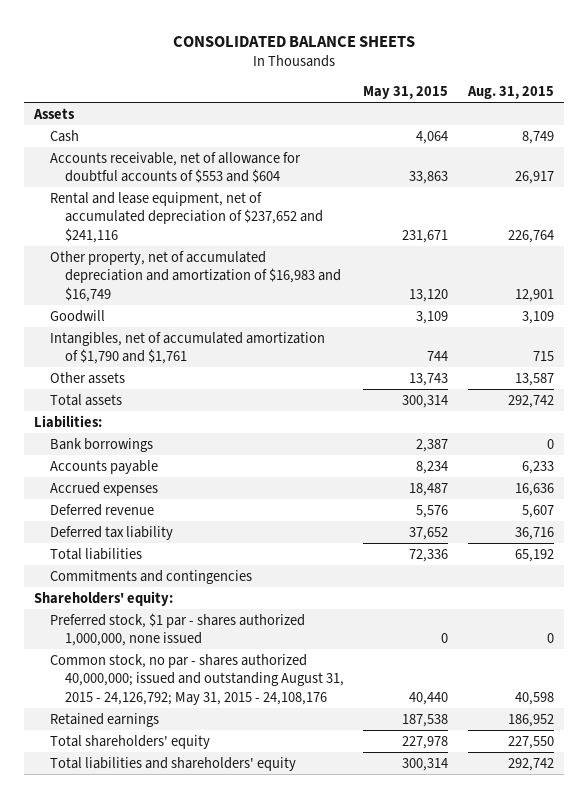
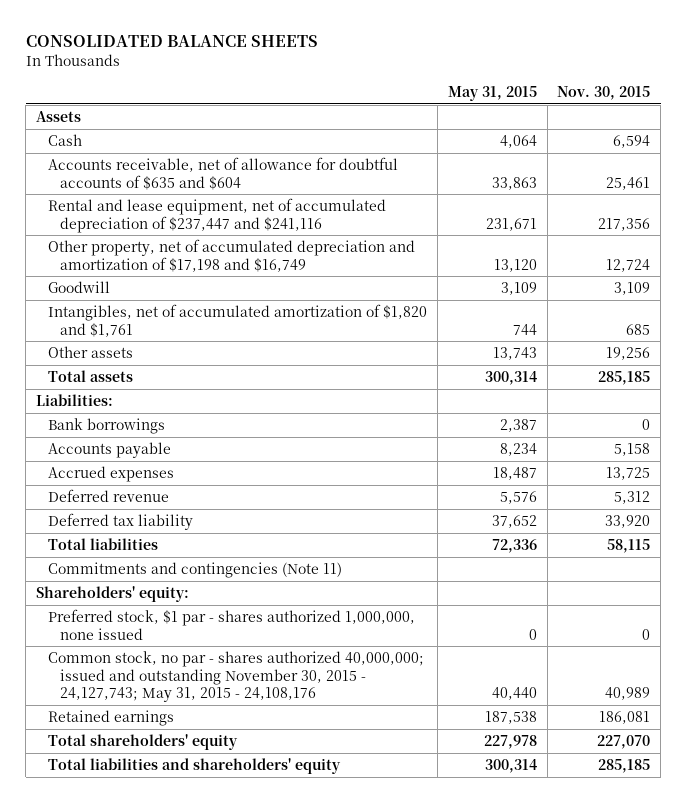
[466,85,554,99] Aug. 31, 2015 -> none
none -> [557,85,651,100] Nov. 30, 2015
[49,151,301,184] Accounts receivable, net of allowance for doubtful accounts of $553 and $604 -> [48,156,399,190] Accounts receivable, net of allowance for doubtful accounts of $635 and $604
[49,191,323,243] Rental and lease equipment, net of accumulated depreciation of $237,652 and $241,116 -> [48,197,387,233] Rental and lease equipment, net of accumulated depreciation of $237,447 and $241,116
[49,250,341,302] Other property, net of accumulated depreciation and amortization of $16,983 and $16,749 -> [48,238,416,272] Other property, net of accumulated depreciation and amortization of $17,198 and $16,749
[49,331,325,365] Intangibles, net of accumulated amortization of $1,790 and $1,761 -> [48,303,428,337] Intangibles, net of accumulated amortization of $1,820 and $1,761
[49,569,252,584] Commitments and contingencies -> [48,561,343,578] Commitments and contingencies (Note 11)
[49,653,344,705] Common stock, no par - shares authorized 40,000,000; issued and outstanding August 31, 2015 - 24,126,792; May 31, 2015 - 24,108,176 -> [48,650,425,703] Common stock, no par - shares authorized 40,000,000; issued and outstanding November 30, 2015 - 24,127,743; May 31, 2015 - 24,108,176

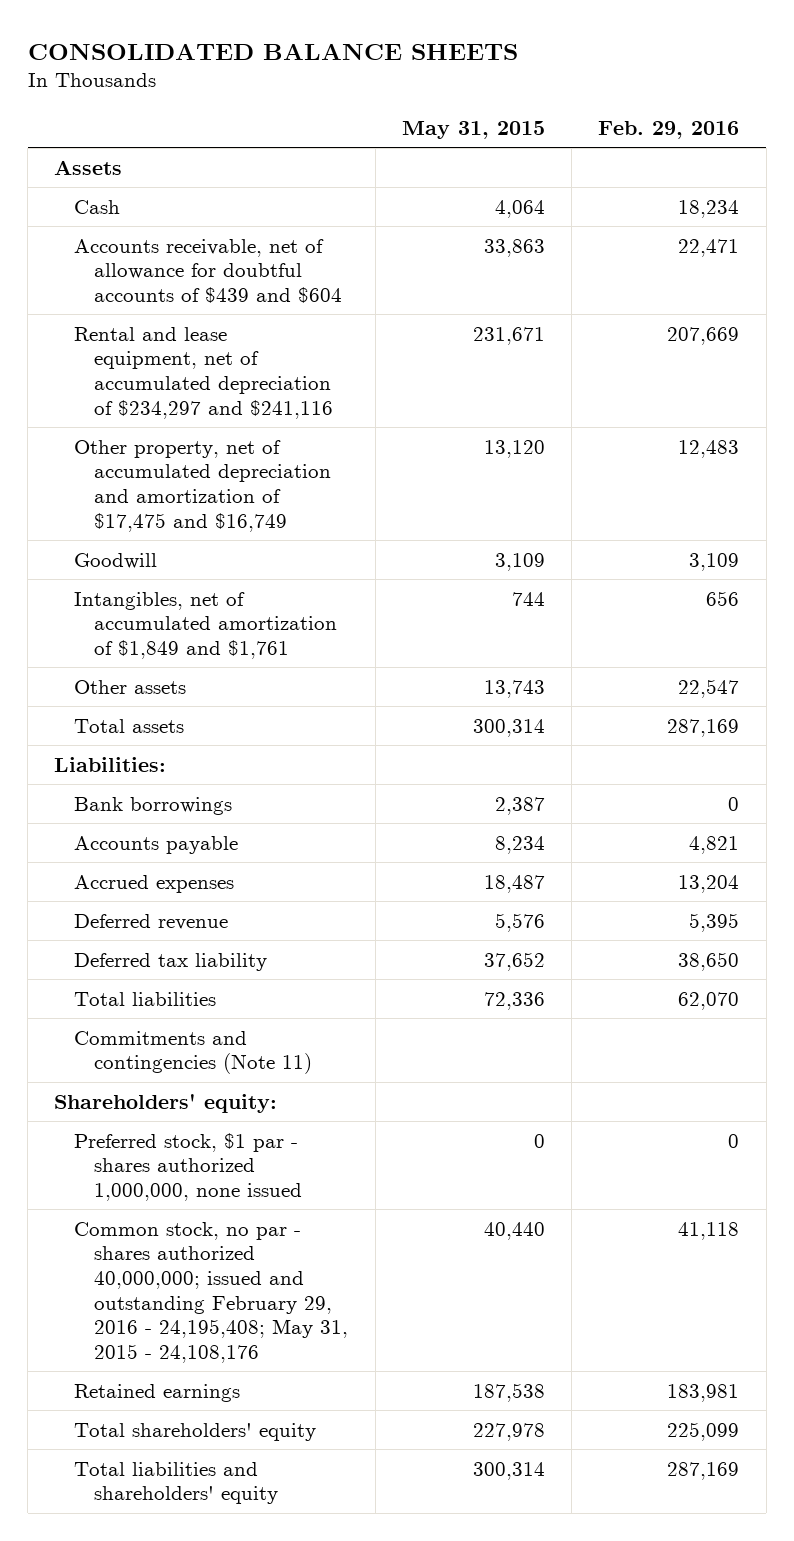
[557,85,651,100] Nov. 30, 2015 -> none
none -> [598,120,740,139] Feb. 29, 2016
[48,156,399,190] Accounts receivable, net of allowance for doubtful accounts of $635 and $604 -> [74,238,343,303] Accounts receivable, net of allowance for doubtful accounts of $439 and $604
[48,197,387,233] Rental and lease equipment, net of accumulated depreciation of $237,447 and $241,116 -> [74,326,334,419] Rental and lease equipment, net of accumulated depreciation of $234,297 and $241,116
[48,238,416,272] Other property, net of accumulated depreciation and amortization of $17,198 and $16,749 -> [74,439,332,532] Other property, net of accumulated depreciation and amortization of $17,475 and $16,749
[48,303,428,337] Intangibles, net of accumulated amortization of $1,820 and $1,761 -> [74,591,338,659] Intangibles, net of accumulated amortization of $1,849 and $1,761
[48,650,425,703] Common stock, no par - shares authorized 40,000,000; issued and outstanding November 30, 2015 - 24,127,743; May 31, 2015 - 24,108,176 -> [74,1221,349,1363] Common stock, no par - shares authorized 40,000,000; issued and outstanding February 29, 2016 - 24,195,408; May 31, 2015 - 24,108,176

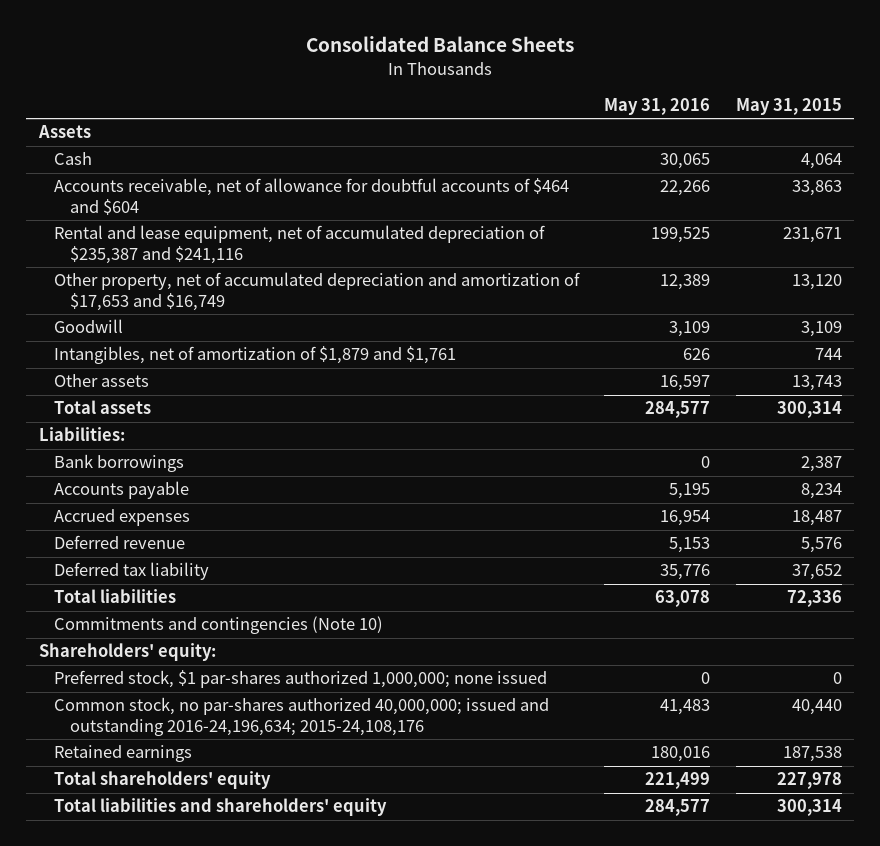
[27,42,518,60] CONSOLIDATED BALANCE SHEETS -> [306,36,575,53] Consolidated Balance Sheets
[598,120,740,139] Feb. 29, 2016 -> none
none -> [604,97,711,115] May 31, 2016
[74,238,343,303] Accounts receivable, net of allowance for doubtful accounts of $439 and $604 -> [54,178,570,215] Accounts receivable, net of allowance for doubtful accounts of $464 and $604
[74,326,334,419] Rental and lease equipment, net of accumulated depreciation of $234,297 and $241,116 -> [54,225,546,264] Rental and lease equipment, net of accumulated depreciation of $235,387 and $241,116
[74,439,332,532] Other property, net of accumulated depreciation and amortization of $17,475 and $16,749 -> [54,272,581,311] Other property, net of accumulated depreciation and amortization of $17,653 and $16,749
[74,591,338,659] Intangibles, net of accumulated amortization of $1,849 and $1,761 -> [54,346,457,365] Intangibles, net of amortization of $1,879 and $1,761
[74,1030,313,1075] Commitments and contingencies (Note 11) -> [54,616,384,635] Commitments and contingencies (Note 10)
[74,1132,303,1201] Preferred stock, $1 par - shares authorized 1,000,000, none issued -> [54,670,548,689] Preferred stock, $1 par-shares authorized 1,000,000; none issued
[74,1221,349,1363] Common stock, no par - shares authorized 40,000,000; issued and outstanding February 29, 2016 - 24,195,408; May 31, 2015 - 24,108,176 -> [54,697,550,736] Common stock, no par-shares authorized 40,000,000; issued and outstanding 2016-24,196,634; 2015-24,108,176

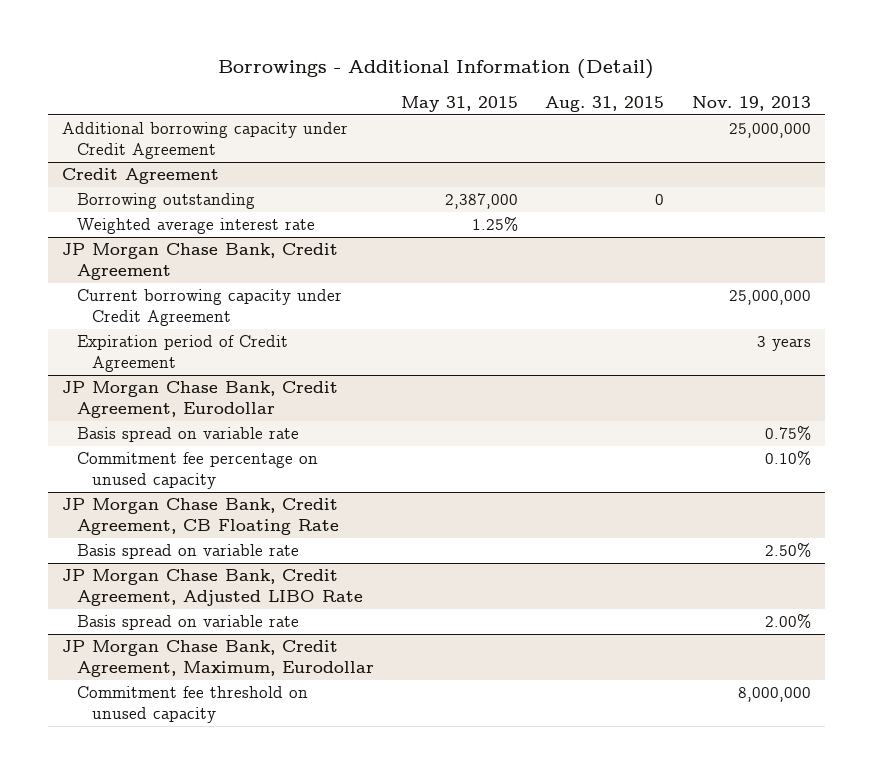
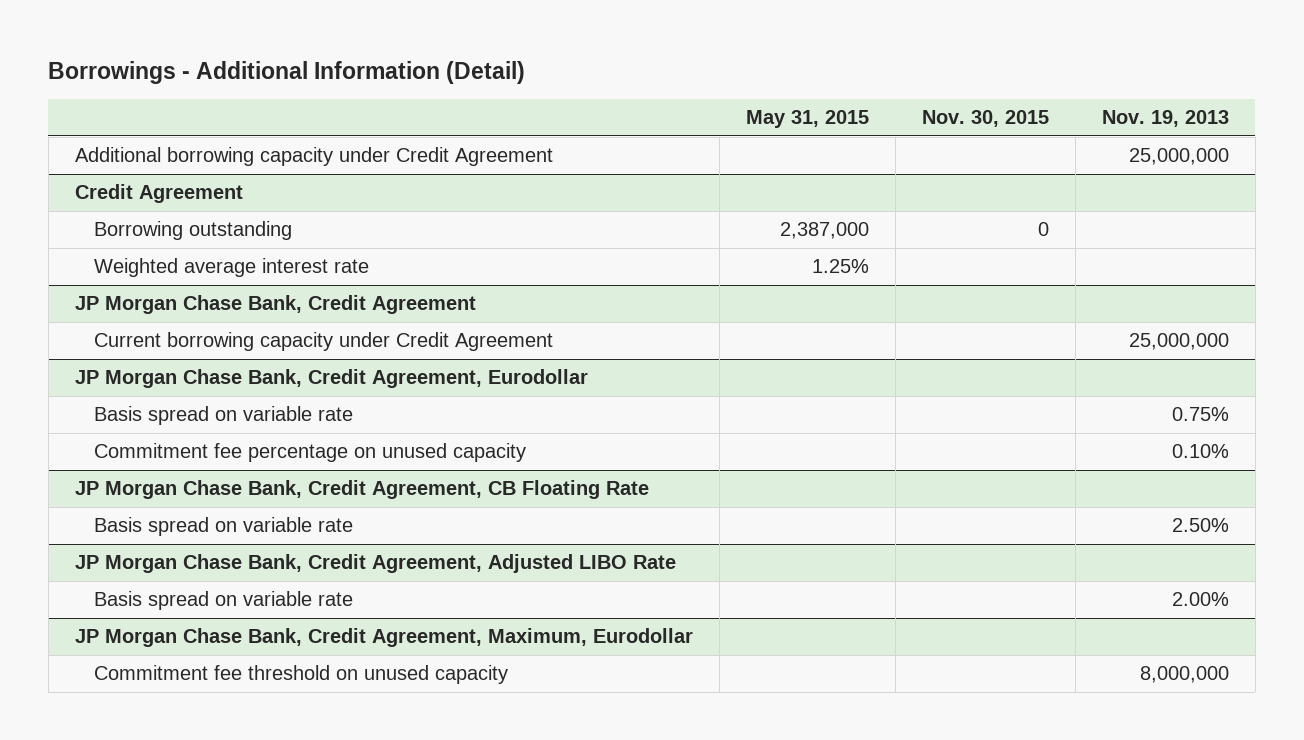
[545,95,665,112] Aug. 31, 2015 -> none
none -> [921,110,1049,128] Nov. 30, 2015
[76,335,288,372] Expiration period of Credit Agreement -> none

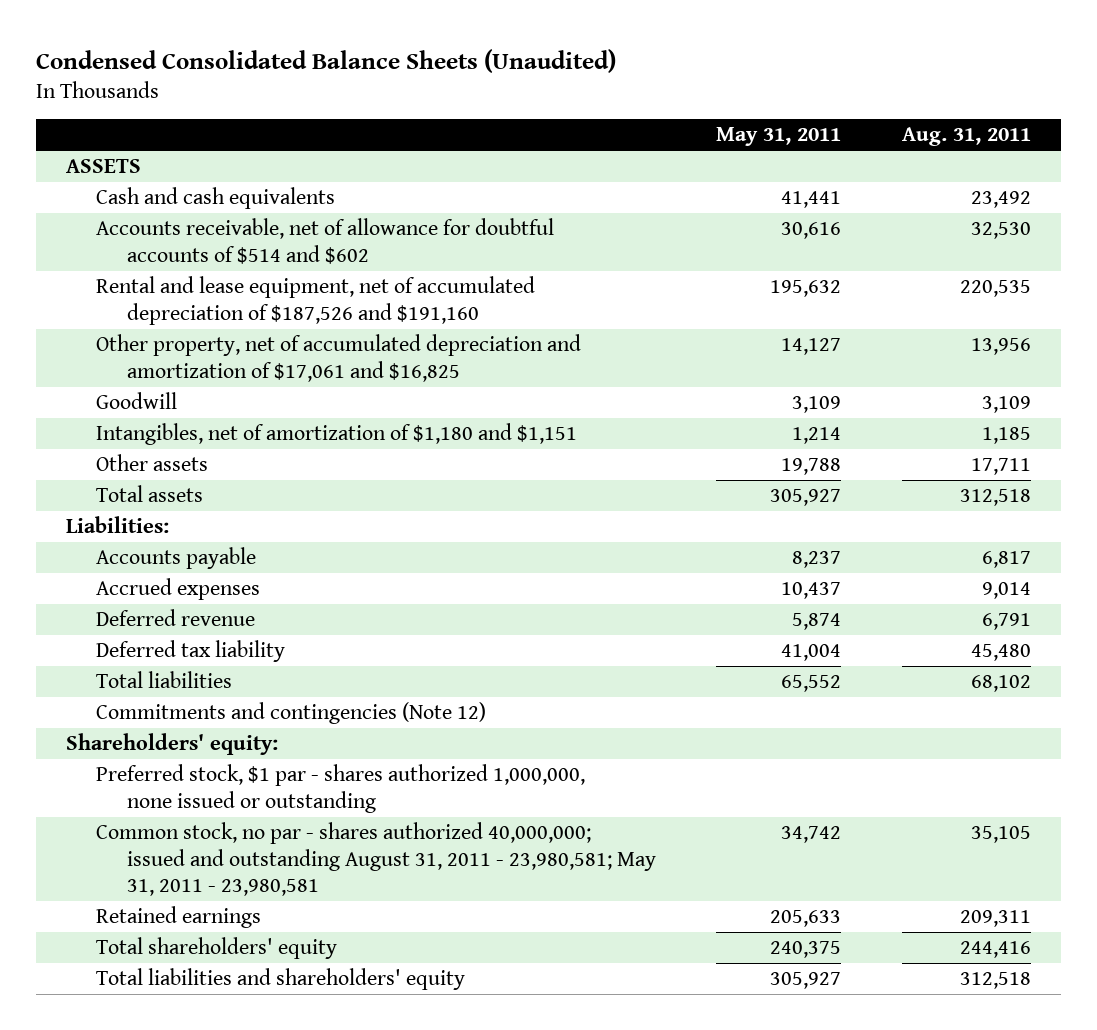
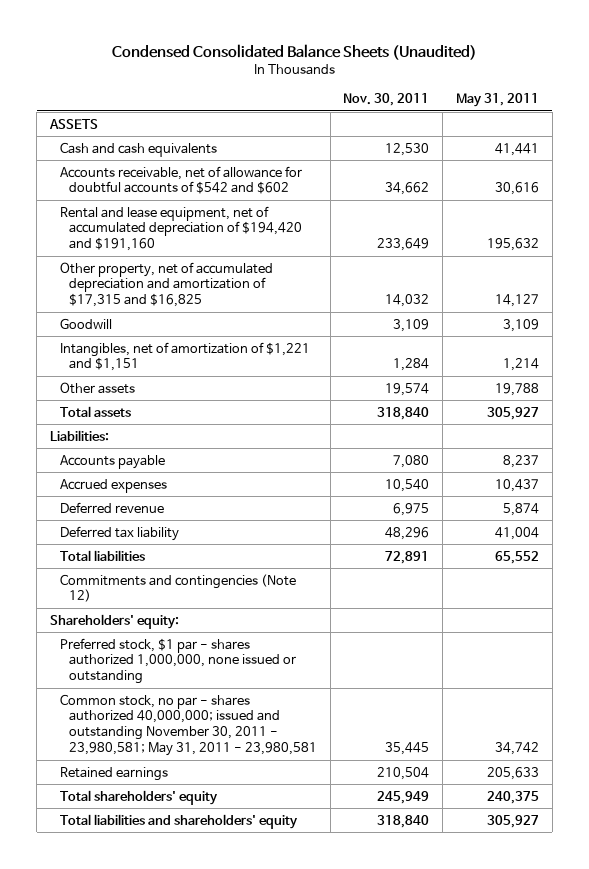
[901,127,1031,147] Aug. 31, 2011 -> none
none -> [343,93,430,107] Nov. 30, 2011
[96,218,555,264] Accounts receivable, net of allowance for doubtful accounts of $514 and $602 -> [59,165,302,195] Accounts receivable, net of allowance for doubtful accounts of $542 and $602
[96,276,536,325] Rental and lease equipment, net of accumulated depreciation of $187,526 and $191,160 -> [59,205,302,252] Rental and lease equipment, net of accumulated depreciation of $194,420 and $191,160
[96,334,582,382] Other property, net of accumulated depreciation and amortization of $17,061 and $16,825 -> [59,261,273,308] Other property, net of accumulated depreciation and amortization of $17,315 and $16,825
[96,423,578,446] Intangibles, net of amortization of $1,180 and $1,151 -> [59,341,310,372] Intangibles, net of amortization of $1,221 and $1,151
[96,822,656,896] Common stock, no par - shares authorized 40,000,000; issued and outstanding August 31, 2011 - 23,980,581; May 31, 2011 - 23,980,581 -> [59,693,317,757] Common stock, no par - shares authorized 40,000,000; issued and outstanding November 30, 2011 - 23,980,581; May 31, 2011 - 23,980,581

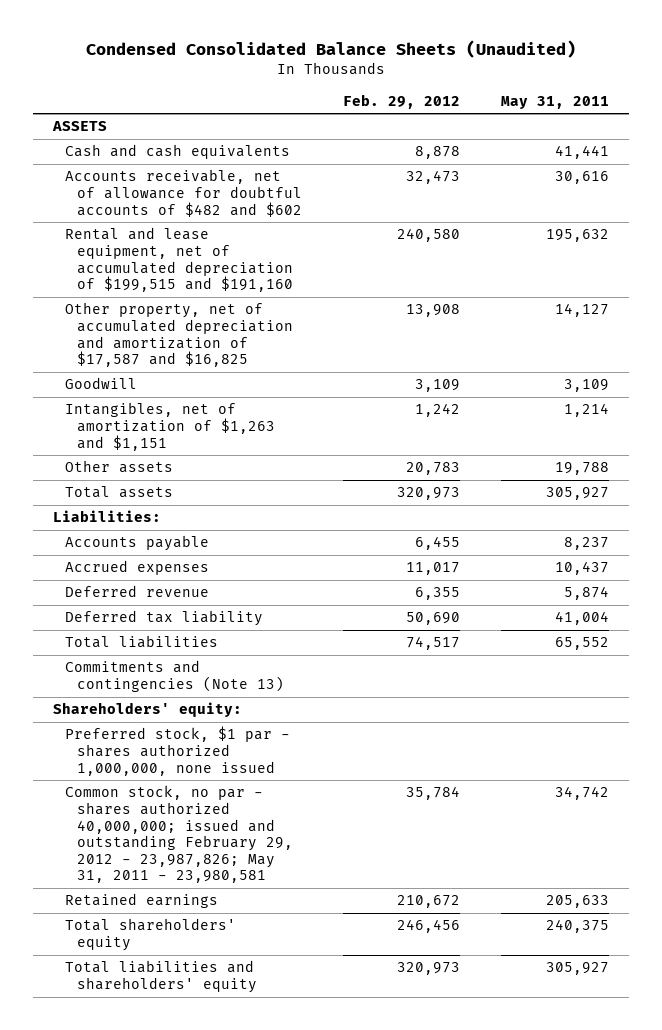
[343,93,430,107] Nov. 30, 2011 -> none
none -> [342,93,460,109] Feb. 29, 2012
[59,165,302,195] Accounts receivable, net of allowance for doubtful accounts of $542 and $602 -> [64,169,302,217] Accounts receivable, net of allowance for doubtful accounts of $482 and $602
[59,205,302,252] Rental and lease equipment, net of accumulated depreciation of $194,420 and $191,160 -> [64,227,293,293] Rental and lease equipment, net of accumulated depreciation of $199,515 and $191,160
[59,261,273,308] Other property, net of accumulated depreciation and amortization of $17,315 and $16,825 -> [64,302,293,368] Other property, net of accumulated depreciation and amortization of $17,587 and $16,825
[59,341,310,372] Intangibles, net of amortization of $1,221 and $1,151 -> [64,402,275,451] Intangibles, net of amortization of $1,263 and $1,151
[59,573,296,603] Commitments and contingencies (Note 12) -> [64,660,284,693] Commitments and contingencies (Note 13)
[59,637,296,685] Preferred stock, $1 par - shares authorized 1,000,000, none issued or outstanding -> [64,726,290,776] Preferred stock, $1 par - shares authorized 1,000,000, none issued
[59,693,317,757] Common stock, no par - shares authorized 40,000,000; issued and outstanding November 30, 2011 - 23,980,581; May 31, 2011 - 23,980,581 -> [64,785,293,884] Common stock, no par - shares authorized 40,000,000; issued and outstanding February 29, 2012 - 23,987,826; May 31, 2011 - 23,980,581

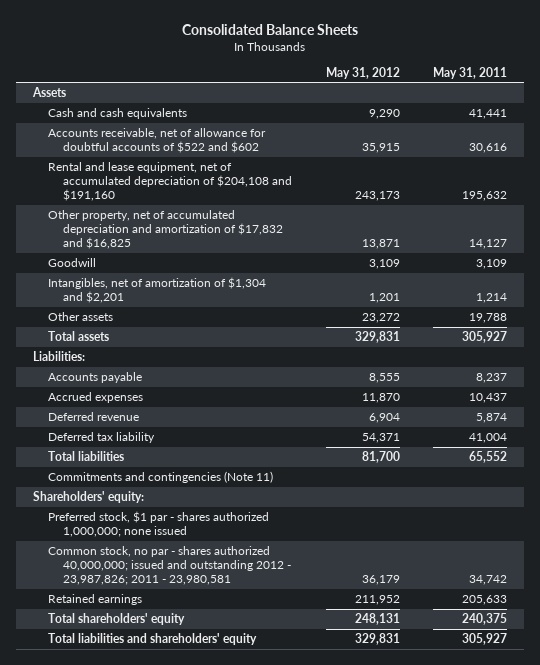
[86,39,577,58] Condensed Consolidated Balance Sheets (Unaudited) -> [182,23,359,35] Consolidated Balance Sheets
[342,93,460,109] Feb. 29, 2012 -> none
none -> [325,66,400,79] May 31, 2012
[52,121,108,132] ASSETS -> [31,87,66,98] Assets
[64,169,302,217] Accounts receivable, net of allowance for doubtful accounts of $482 and $602 -> [47,128,266,154] Accounts receivable, net of allowance for doubtful accounts of $522 and $602
[64,227,293,293] Rental and lease equipment, net of accumulated depreciation of $199,515 and $191,160 -> [47,162,292,201] Rental and lease equipment, net of accumulated depreciation of $204,108 and $191,160
[64,302,293,368] Other property, net of accumulated depreciation and amortization of $17,587 and $16,825 -> [47,210,283,249] Other property, net of accumulated depreciation and amortization of $17,832 and $16,825
[64,402,275,451] Intangibles, net of amortization of $1,263 and $1,151 -> [47,277,266,304] Intangibles, net of amortization of $1,304 and $2,201
[64,660,284,693] Commitments and contingencies (Note 13) -> [47,471,273,484] Commitments and contingencies (Note 11)
[64,726,290,776] Preferred stock, $1 par - shares authorized 1,000,000, none issued -> [47,511,269,538] Preferred stock, $1 par - shares authorized 1,000,000; none issued
[64,785,293,884] Common stock, no par - shares authorized 40,000,000; issued and outstanding February 29, 2012 - 23,987,826; May 31, 2011 - 23,980,581 -> [47,546,291,585] Common stock, no par - shares authorized 40,000,000; issued and outstanding 2012 - 23,987,826; 2011 - 23,980,581

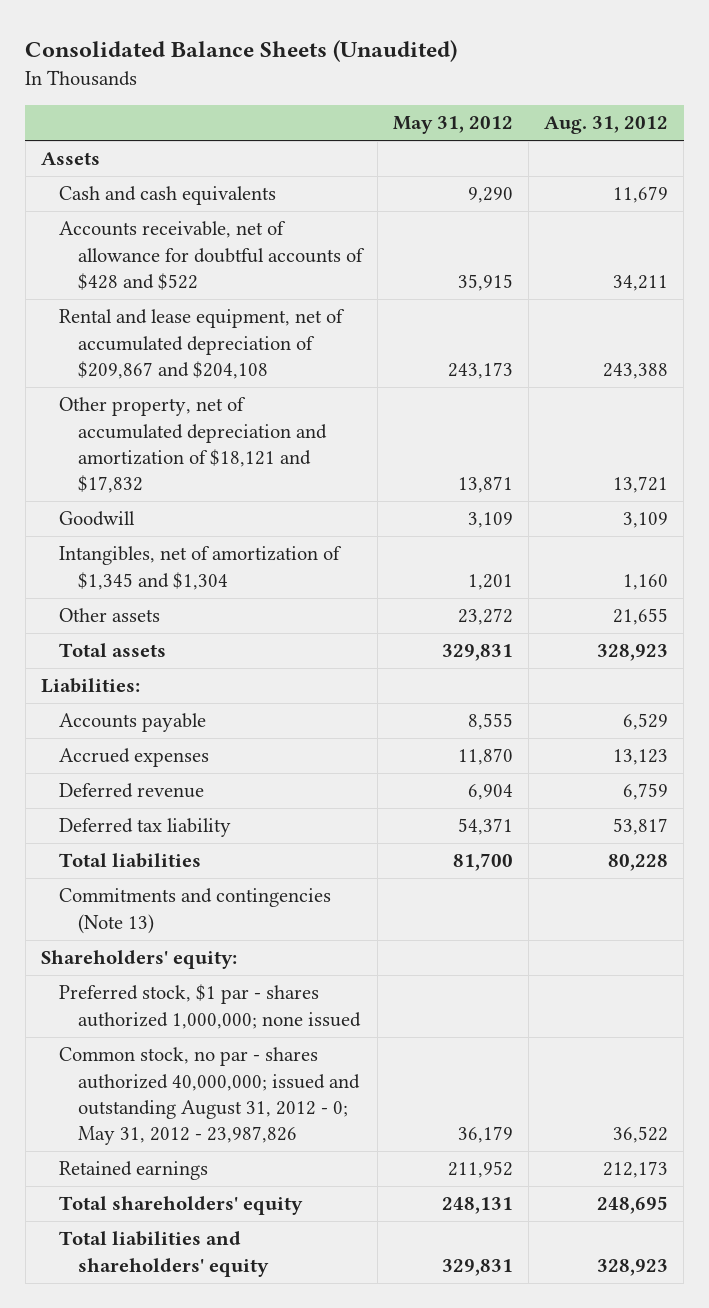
[182,23,359,35] Consolidated Balance Sheets -> [25,39,458,62] Consolidated Balance Sheets (Unaudited)
[433,66,508,79] May 31, 2011 -> none
none -> [544,116,669,135] Aug. 31, 2012
[47,128,266,154] Accounts receivable, net of allowance for doubtful accounts of $522 and $602 -> [59,221,366,290] Accounts receivable, net of allowance for doubtful accounts of $428 and $522
[47,162,292,201] Rental and lease equipment, net of accumulated depreciation of $204,108 and $191,160 -> [59,309,346,379] Rental and lease equipment, net of accumulated depreciation of $209,867 and $204,108
[47,210,283,249] Other property, net of accumulated depreciation and amortization of $17,832 and $16,825 -> [59,397,328,494] Other property, net of accumulated depreciation and amortization of $18,121 and $17,832
[47,277,266,304] Intangibles, net of amortization of $1,304 and $2,201 -> [59,546,343,590] Intangibles, net of amortization of $1,345 and $1,304
[47,471,273,484] Commitments and contingencies (Note 11) -> [59,888,332,934] Commitments and contingencies (Note 13)
[47,546,291,585] Common stock, no par - shares authorized 40,000,000; issued and outstanding 2012 - 23,987,826; 2011 - 23,980,581 -> [59,1047,361,1146] Common stock, no par - shares authorized 40,000,000; issued and outstanding August 31, 2012 - 0; May 31, 2012 - 23,987,826

